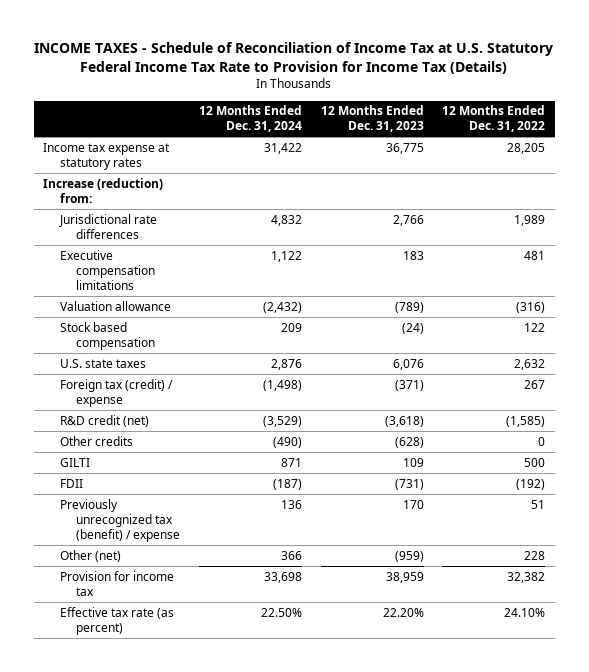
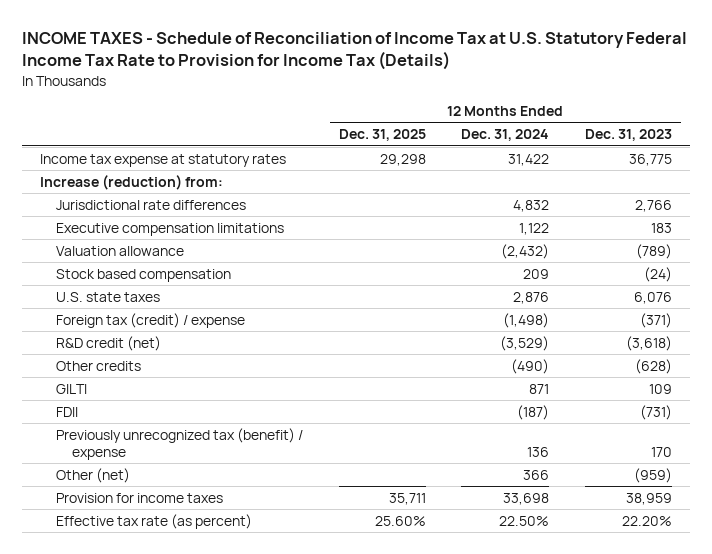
[442,105,546,133] 12 Months Ended Dec. 31, 2022 -> none
none -> [338,129,426,142] Dec. 31, 2025
[59,570,174,596] Provision for income tax -> [56,492,224,503] Provision for income taxes

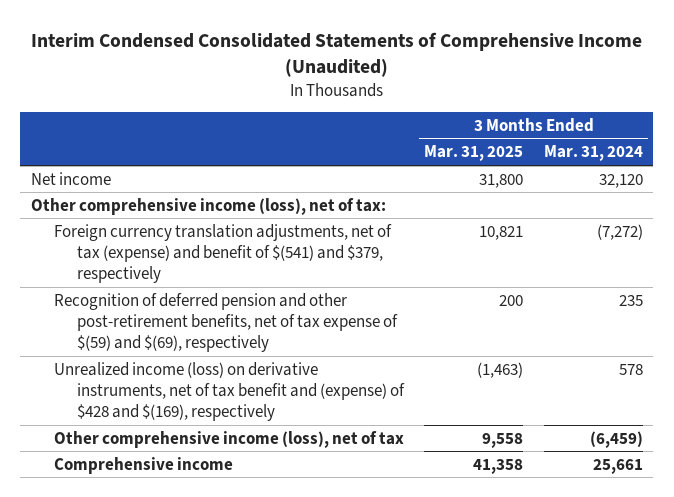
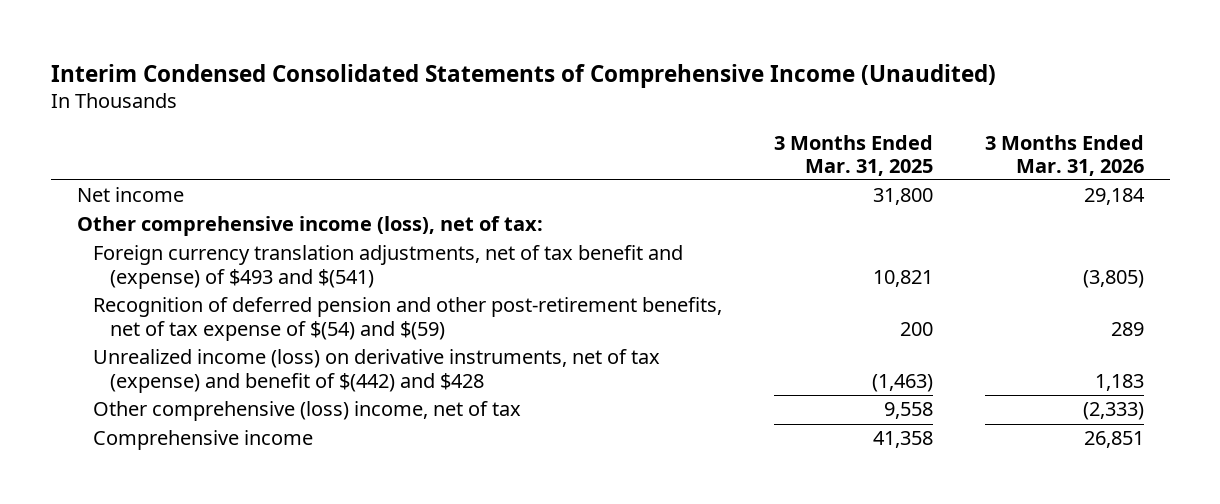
[543,145,643,162] Mar. 31, 2024 -> none
none -> [984,134,1144,176] 3 Months Ended Mar. 31, 2026
[53,223,392,283] Foreign currency translation adjustments, net of tax (expense) and benefit of $(541) and $379, respectively -> [93,245,684,289] Foreign currency translation adjustments, net of tax benefit and (expense) of $493 and $(541)
[53,292,398,352] Recognition of deferred pension and other post-retirement benefits, net of tax expense of $(59) and $(69), respectively -> [93,297,723,341] Recognition of deferred pension and other post-retirement benefits, net of tax expense of $(54) and $(59)
[53,361,405,421] Unrealized income (loss) on derivative instruments, net of tax benefit and (expense) of $428 and $(169), respectively -> [93,349,661,393] Unrealized income (loss) on derivative instruments, net of tax (expense) and benefit of $(442) and $428
[53,430,404,448] Other comprehensive income (loss), net of tax -> [93,401,522,422] Other comprehensive (loss) income, net of tax

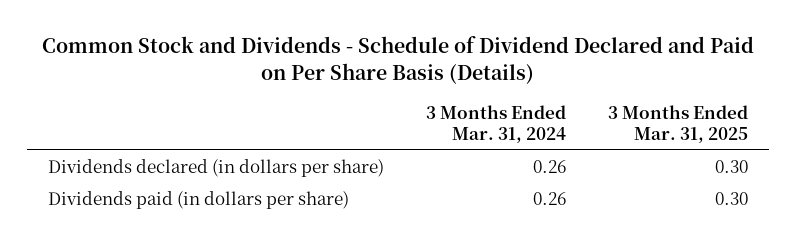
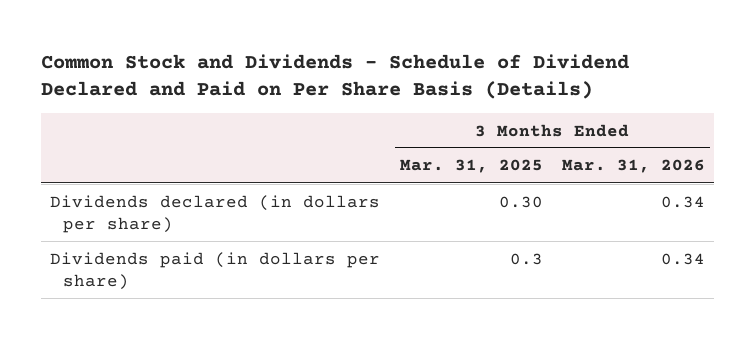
[425,104,566,144] 3 Months Ended Mar. 31, 2024 -> none
none -> [561,159,705,174] Mar. 31, 2026
[714,192,748,206] 0.30 -> [509,252,543,265] 0.3

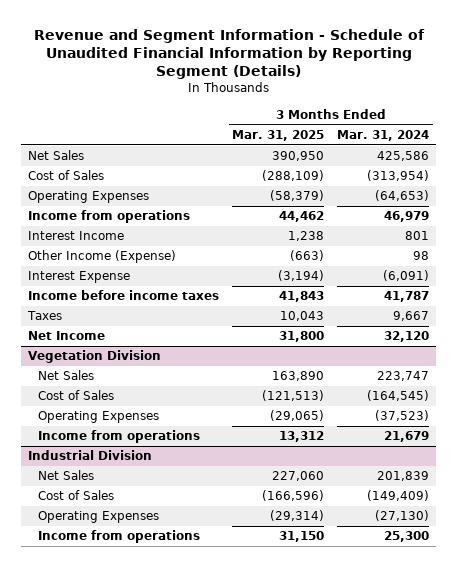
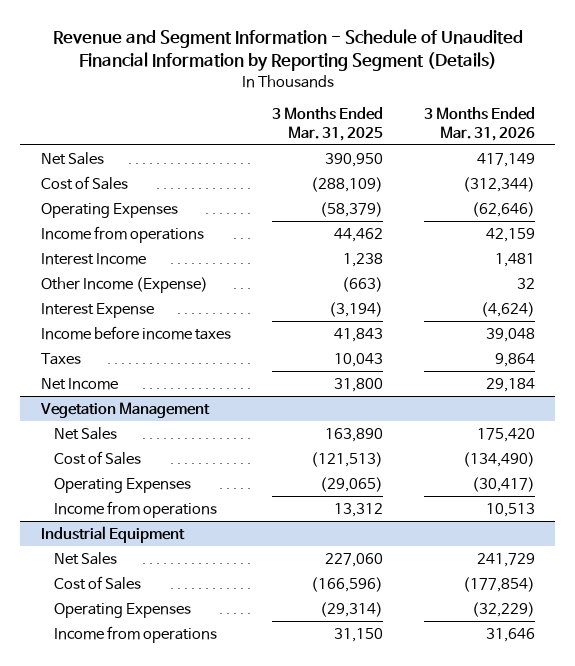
[337,129,430,141] Mar. 31, 2024 -> none
none -> [423,107,535,141] 3 Months Ended Mar. 31, 2026
[28,350,162,364] Vegetation Division -> [39,401,210,418] Vegetation Management
[28,450,153,461] Industrial Division -> [40,525,185,543] Industrial Equipment

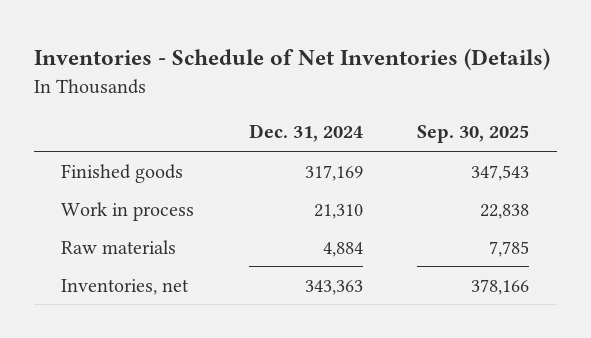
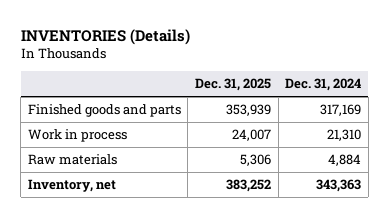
[33,48,550,71] Inventories - Schedule of Net Inventories (Details) -> [20,28,190,45] INVENTORIES (Details)
[417,125,530,144] Sep. 30, 2025 -> none
none -> [194,78,271,92] Dec. 31, 2025
[61,163,184,183] Finished goods -> [27,104,181,118] Finished goods and parts
[61,278,190,295] Inventories, net -> [27,179,116,193] Inventory, net

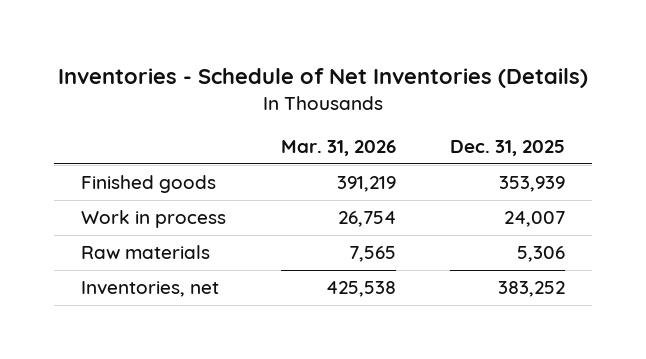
[20,28,190,45] INVENTORIES (Details) -> [58,68,589,89] Inventories - Schedule of Net Inventories (Details)
[285,78,362,92] Dec. 31, 2024 -> none
none -> [280,140,396,157] Mar. 31, 2026
[27,104,181,118] Finished goods and parts -> [81,175,217,194] Finished goods
[27,179,116,193] Inventory, net -> [81,281,220,298] Inventories, net

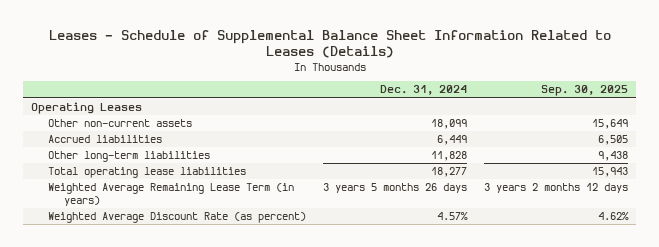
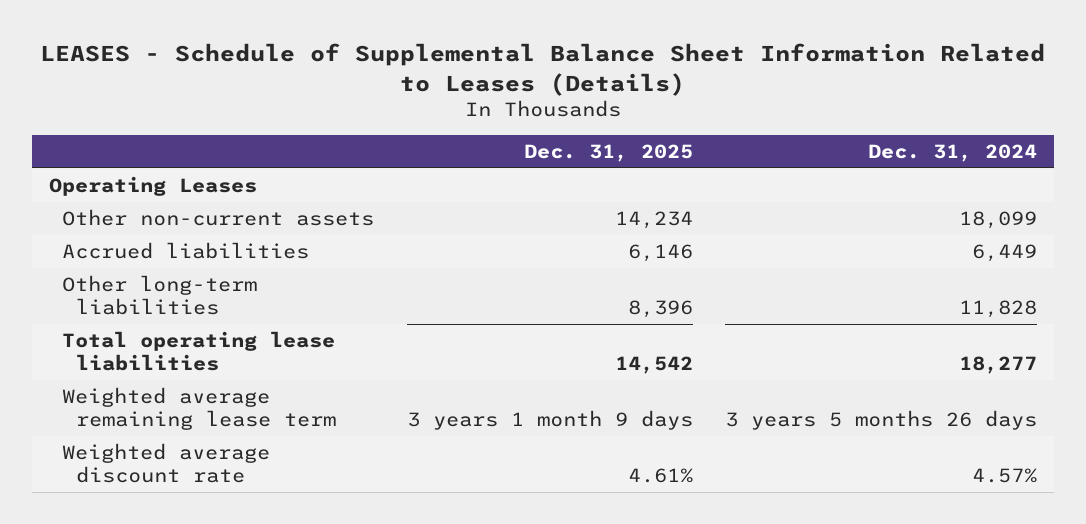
[48,29,611,59] Leases - Schedule of Supplemental Balance Sheet Information Related to Leases (Details) -> [40,43,1046,96] LEASES - Schedule of Supplemental Balance Sheet Information Related to Leases (Details)
[540,85,628,97] Sep. 30, 2025 -> none
none -> [523,143,693,162] Dec. 31, 2025
[47,183,294,207] Weighted Average Remaining Lease Term (in years) -> [62,387,337,430] Weighted average remaining lease term
[47,212,306,224] Weighted Average Discount Rate (as percent) -> [62,443,271,483] Weighted average discount rate

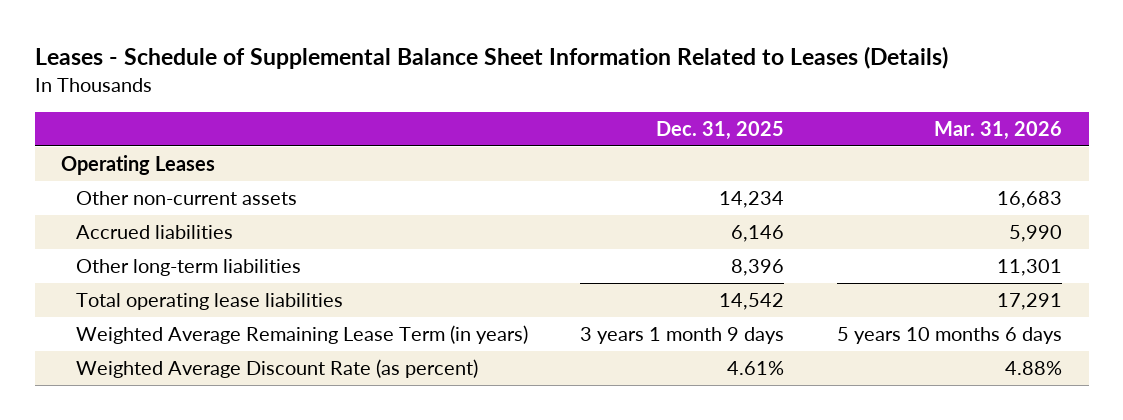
[40,43,1046,96] LEASES - Schedule of Supplemental Balance Sheet Information Related to Leases (Details) -> [34,46,948,70] Leases - Schedule of Supplemental Balance Sheet Information Related to Leases (Details)
[868,143,1038,162] Dec. 31, 2024 -> none
none -> [934,120,1063,140] Mar. 31, 2026
[62,387,337,430] Weighted average remaining lease term -> [75,324,528,344] Weighted Average Remaining Lease Term (in years)
[62,443,271,483] Weighted average discount rate -> [75,358,478,378] Weighted Average Discount Rate (as percent)

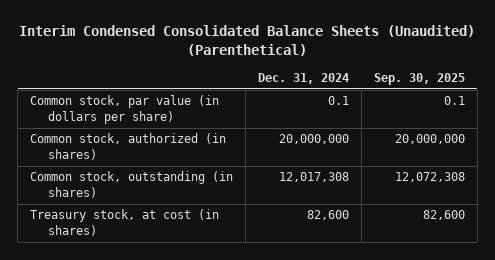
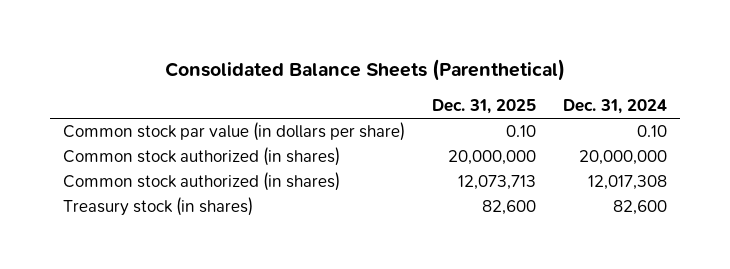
[19,25,476,56] Interim Condensed Consolidated Balance Sheets (Unaudited) (Parenthetical) -> [164,58,565,81] Consolidated Balance Sheets (Parenthetical)
[373,72,465,85] Sep. 30, 2025 -> none
none -> [431,99,536,115] Dec. 31, 2025
[29,95,219,124] Common stock, par value (in dollars per share) -> [62,122,405,142] Common stock par value (in dollars per share)
[327,96,349,106] 0.1 -> [636,125,667,138] 0.10
[29,133,226,160] Common stock, authorized (in shares) -> [62,147,340,167] Common stock authorized (in shares)
[29,171,233,198] Common stock, outstanding (in shares) -> [62,172,340,192] Common stock authorized (in shares)
[29,209,219,236] Treasury stock, at cost (in shares) -> [62,197,253,217] Treasury stock (in shares)

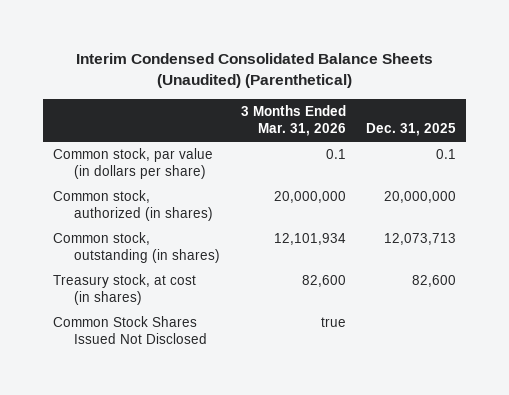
[164,58,565,81] Consolidated Balance Sheets (Parenthetical) -> [75,53,433,89] Interim Condensed Consolidated Balance Sheets (Unaudited) (Parenthetical)
[562,99,667,115] Dec. 31, 2024 -> none
none -> [240,105,346,137] 3 Months Ended Mar. 31, 2026
[62,122,405,142] Common stock par value (in dollars per share) -> [53,148,214,180] Common stock, par value (in dollars per share)
[505,125,536,138] 0.10 -> [435,149,456,160] 0.1
[62,147,340,167] Common stock authorized (in shares) -> [53,190,214,222] Common stock, authorized (in shares)
[62,172,340,192] Common stock authorized (in shares) -> [53,232,221,264] Common stock, outstanding (in shares)
[62,197,253,217] Treasury stock (in shares) -> [53,274,197,306] Treasury stock, at cost (in shares)
none -> [53,316,208,345] Common Stock Shares Issued Not Disclosed

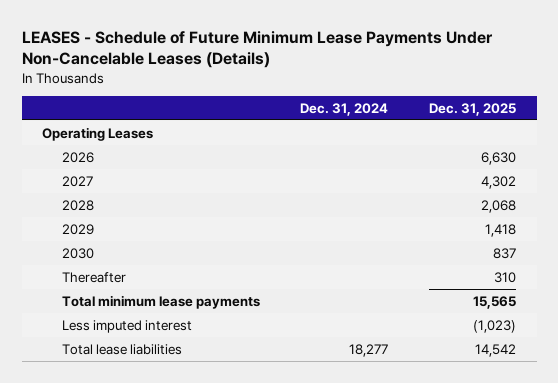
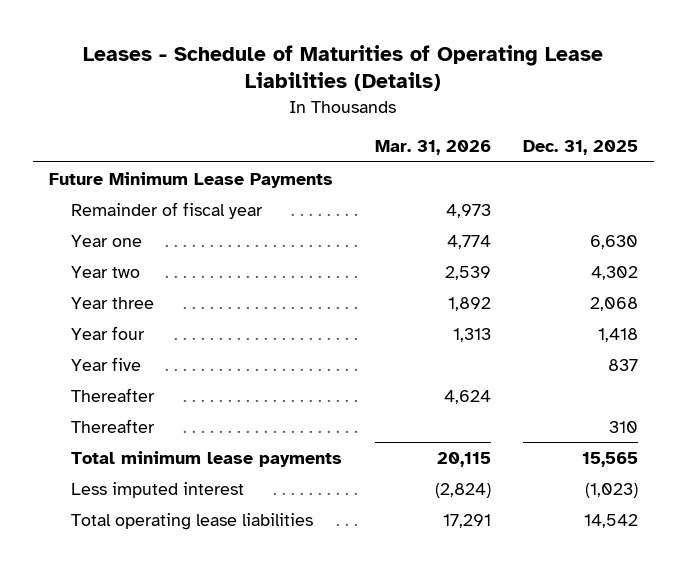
[21,30,493,69] LEASES - Schedule of Future Minimum Lease Payments Under Non-Cancelable Leases (Details) -> [83,44,604,92] Leases - Schedule of Maturities of Operating Lease Liabilities (Details)
[300,102,389,116] Dec. 31, 2024 -> none
none -> [374,140,491,156] Mar. 31, 2026
[41,126,153,141] Operating Leases -> [48,171,333,188] Future Minimum Lease Payments
none -> [71,201,264,219] Remainder of fiscal year
[61,151,94,163] 2026 -> [71,234,143,247] Year one
[61,175,93,187] 2027 -> [71,265,141,278] Year two
[61,199,94,211] 2028 -> [71,296,155,309] Year three
[61,223,94,235] 2029 -> [71,325,146,340] Year four
[61,247,94,259] 2030 -> [71,356,142,371] Year five
none -> [71,387,156,402] Thereafter
[61,343,182,355] Total lease liabilities -> [71,512,314,530] Total operating lease liabilities

